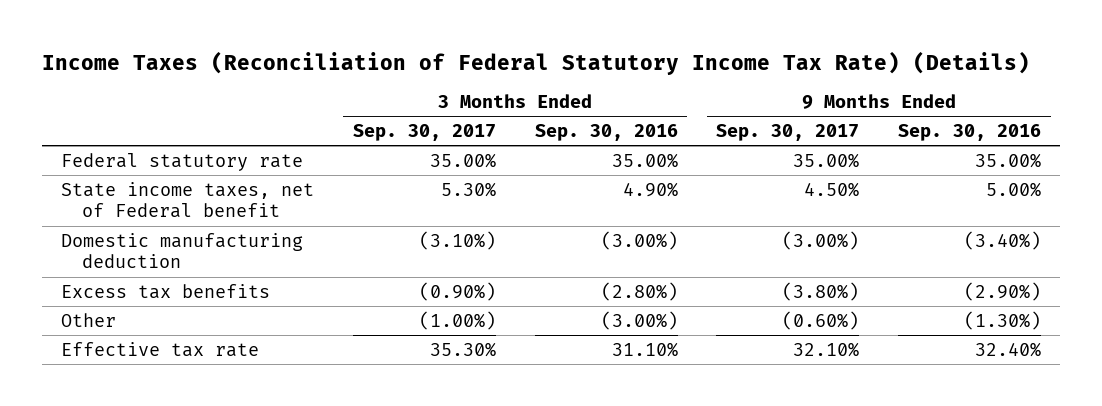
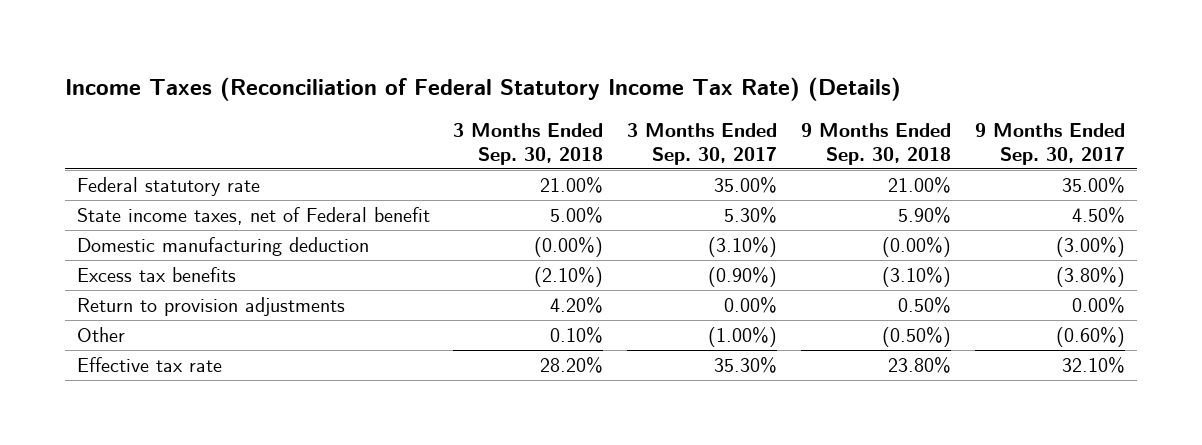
[534,124,678,142] Sep. 30, 2016 -> none
[898,124,1042,142] Sep. 30, 2016 -> none
none -> [453,122,604,166] 3 Months Ended Sep. 30, 2018
none -> [801,122,952,166] 9 Months Ended Sep. 30, 2018
none -> [76,296,345,316] Return to provision adjustments

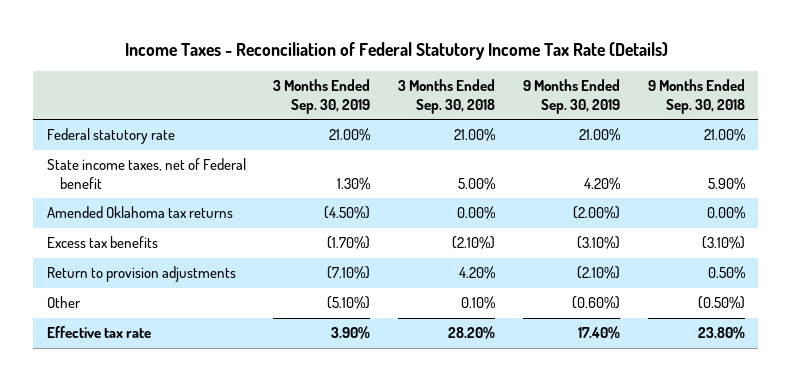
[64,77,901,102] Income Taxes (Reconciliation of Federal Statutory Income Tax Rate) (Details) -> [124,42,668,61] Income Taxes - Reconciliation of Federal Statutory Income Tax Rate (Details)
[627,122,778,166] 3 Months Ended Sep. 30, 2017 -> none
[974,122,1125,166] 9 Months Ended Sep. 30, 2017 -> none
none -> [273,79,371,114] 3 Months Ended Sep. 30, 2019
none -> [522,79,620,114] 9 Months Ended Sep. 30, 2019
[76,236,369,256] Domestic manufacturing deduction -> none
none -> [46,206,233,219] Amended Oklahoma tax returns

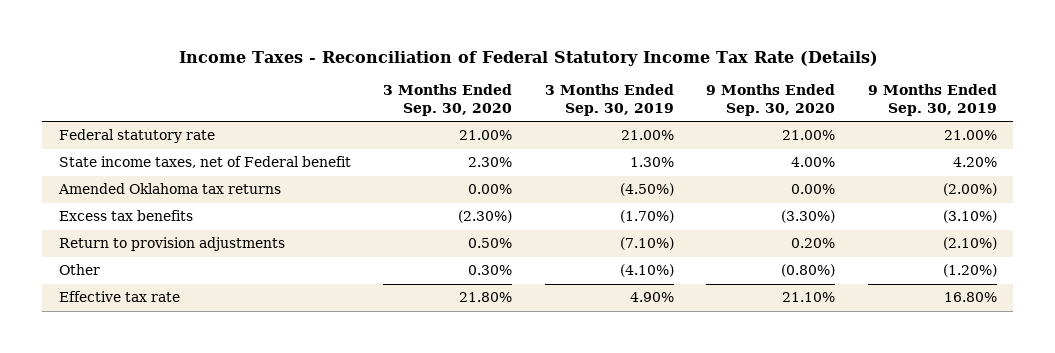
[398,79,496,114] 3 Months Ended Sep. 30, 2018 -> none
[647,79,745,114] 9 Months Ended Sep. 30, 2018 -> none
none -> [383,84,513,116] 3 Months Ended Sep. 30, 2020
none -> [706,84,836,116] 9 Months Ended Sep. 30, 2020
[327,296,371,310] (5.10%) -> [619,264,674,278] (4.10%)
[571,296,620,310] (0.60%) -> [942,264,997,278] (1.20%)
[331,326,371,340] 3.90% -> [629,292,674,303] 4.90%
[577,326,620,340] 17.40% -> [943,292,997,303] 16.80%

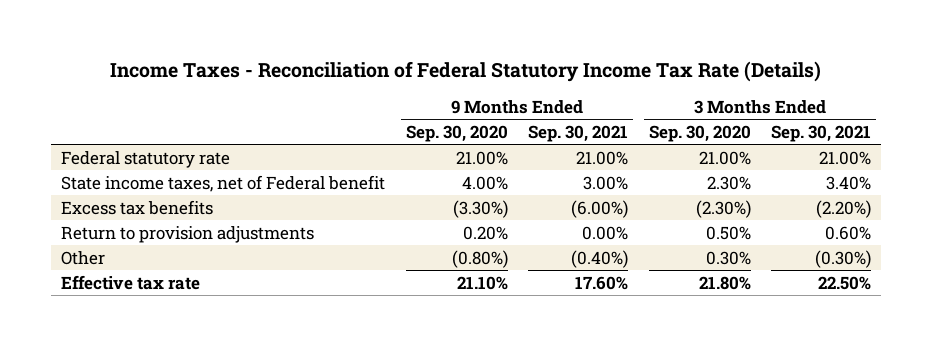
[544,84,674,116] 3 Months Ended Sep. 30, 2019 -> none
[867,84,997,116] 9 Months Ended Sep. 30, 2019 -> none
none -> [528,124,629,142] Sep. 30, 2021
none -> [771,124,872,142] Sep. 30, 2021
[57,183,281,195] Amended Oklahoma tax returns -> none

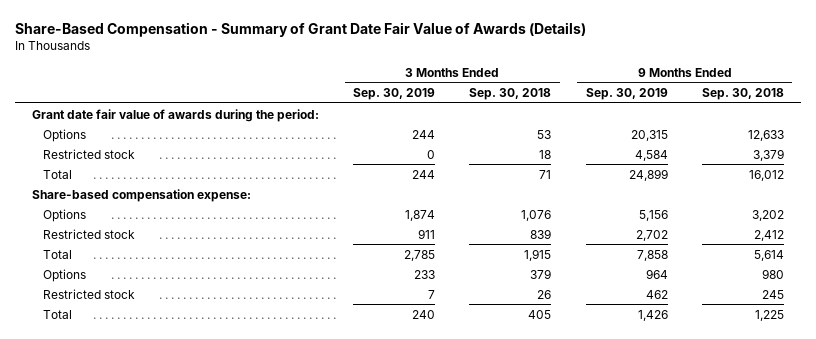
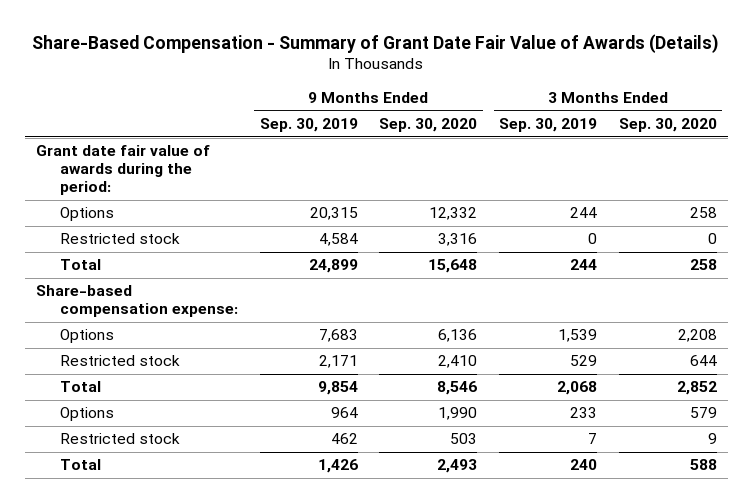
[469,88,552,101] Sep. 30, 2018 -> none
[701,88,784,101] Sep. 30, 2018 -> none
none -> [379,117,478,132] Sep. 30, 2020
none -> [618,117,717,132] Sep. 30, 2020
[405,209,436,221] 1,874 -> [558,329,598,343] 1,539
[638,209,668,221] 5,156 -> [318,329,358,343] 7,683
[418,228,436,239] 911 -> [570,355,598,367] 529
[635,229,668,241] 2,702 -> [318,355,358,369] 2,171
[404,249,436,261] 2,785 -> [557,381,598,396] 2,068
[636,249,668,261] 7,858 -> [317,381,358,396] 9,854

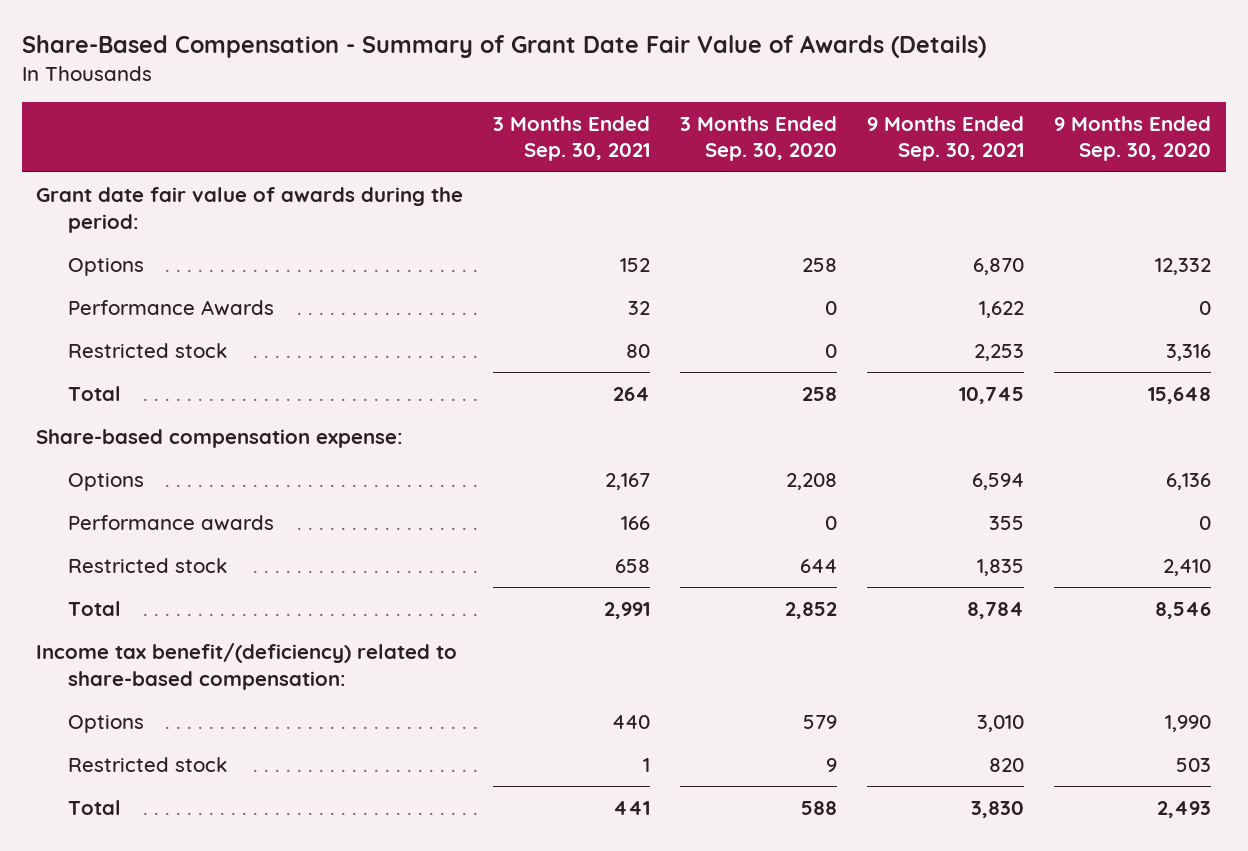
[259,117,358,132] Sep. 30, 2019 -> none
[499,117,598,132] Sep. 30, 2019 -> none
none -> [493,115,651,162] 3 Months Ended Sep. 30, 2021
none -> [867,115,1025,162] 9 Months Ended Sep. 30, 2021
none -> [68,299,275,316] Performance Awards
none -> [68,514,275,531] Performance awards
none -> [36,642,458,690] Income tax benefit/(deficiency) related to share-based compensation:

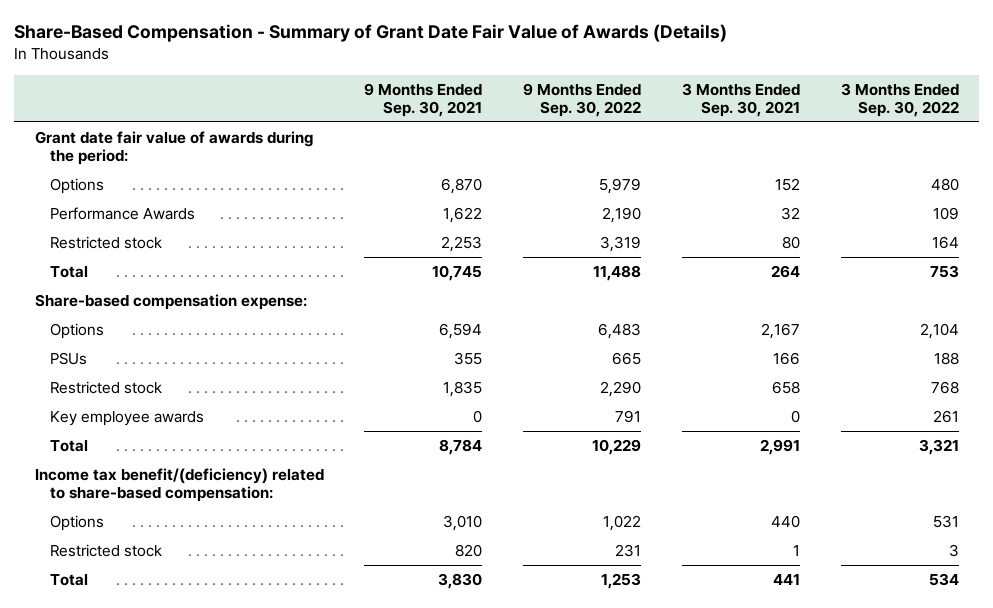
[680,115,838,162] 3 Months Ended Sep. 30, 2020 -> none
[1054,115,1212,162] 9 Months Ended Sep. 30, 2020 -> none
none -> [523,82,642,117] 9 Months Ended Sep. 30, 2022
none -> [840,82,959,117] 3 Months Ended Sep. 30, 2022
[68,514,275,531] Performance awards -> [49,351,87,365] PSUs
none -> [49,410,204,426] Key employee awards

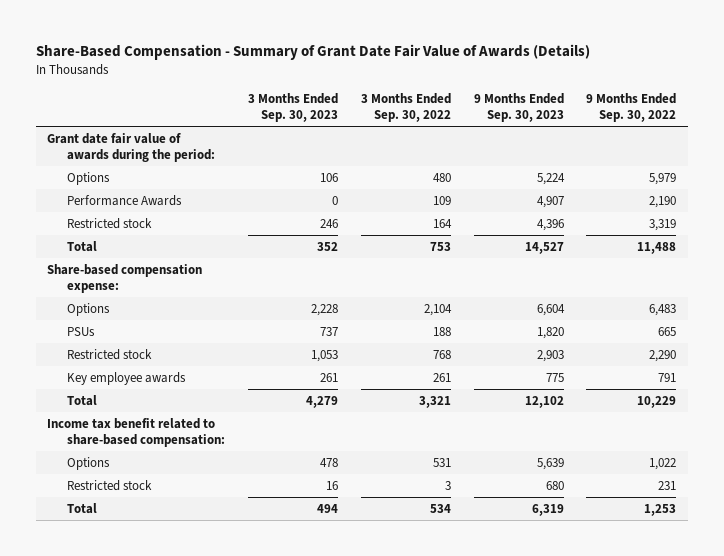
[364,82,483,117] 9 Months Ended Sep. 30, 2021 -> none
[681,82,800,117] 3 Months Ended Sep. 30, 2021 -> none
none -> [247,93,338,123] 3 Months Ended Sep. 30, 2023
none -> [473,93,564,123] 9 Months Ended Sep. 30, 2023
[34,467,324,502] Income tax benefit/(deficiency) related to share-based compensation: -> [47,417,225,447] Income tax benefit related to share-based compensation:

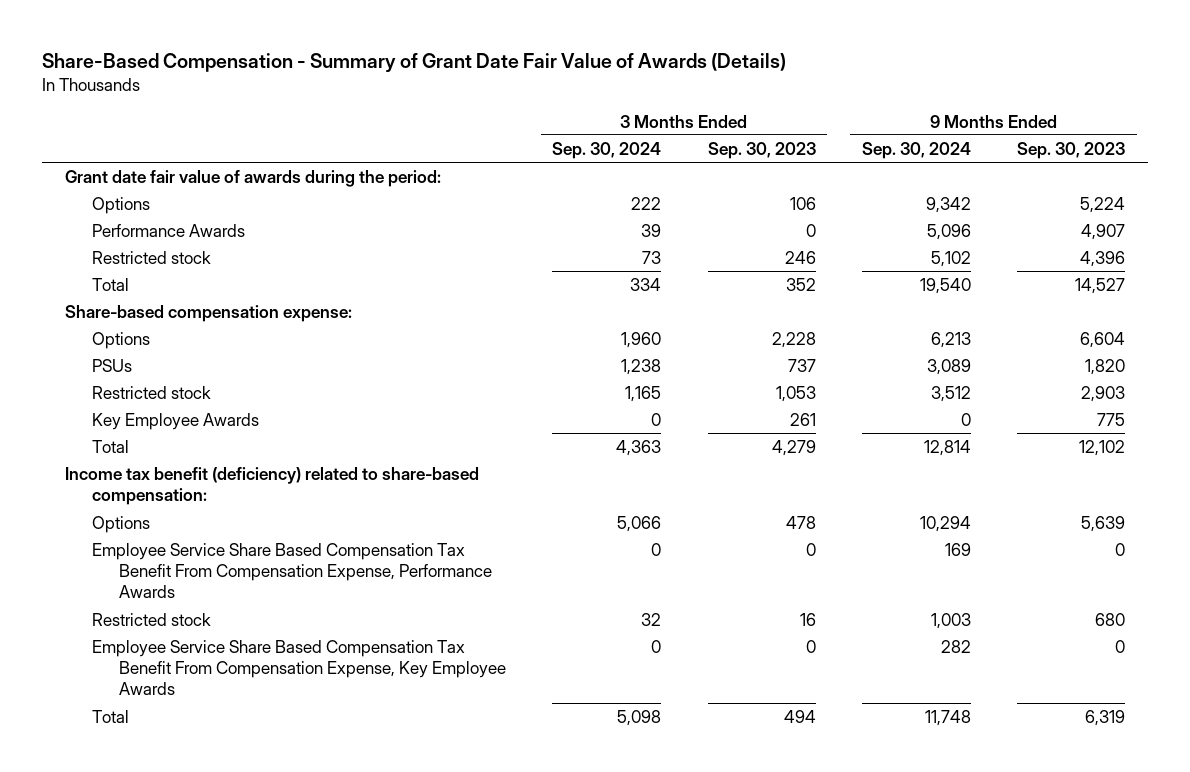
[360,93,451,123] 3 Months Ended Sep. 30, 2022 -> none
[586,93,677,123] 9 Months Ended Sep. 30, 2022 -> none
none -> [552,141,662,159] Sep. 30, 2024
none -> [861,141,971,159] Sep. 30, 2024
[66,371,186,385] Key employee awards -> [92,412,260,430] Key Employee Awards
[47,417,225,447] Income tax benefit related to share-based compensation: -> [65,466,480,506] Income tax benefit (deficiency) related to share-based compensation:
none -> [92,542,492,599] Employee Service Share Based Compensation Tax Benefit From Compensation Expense, Performance Awards
none -> [92,639,506,696] Employee Service Share Based Compensation Tax Benefit From Compensation Expense, Key Employee Awards

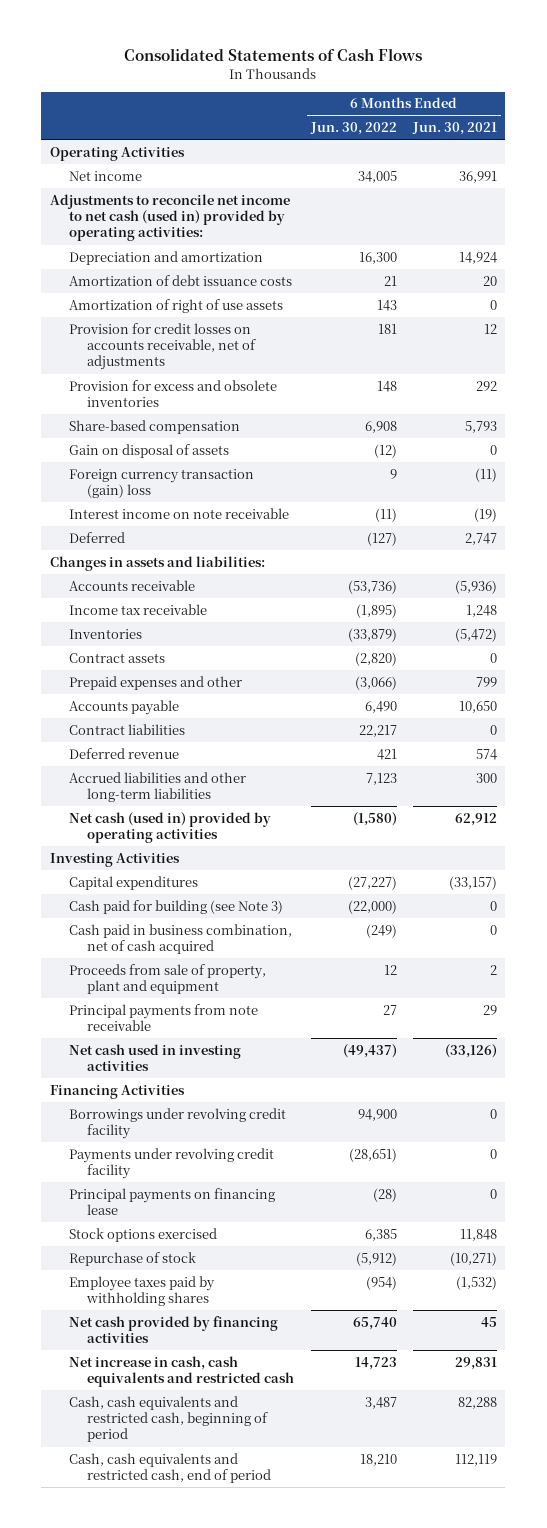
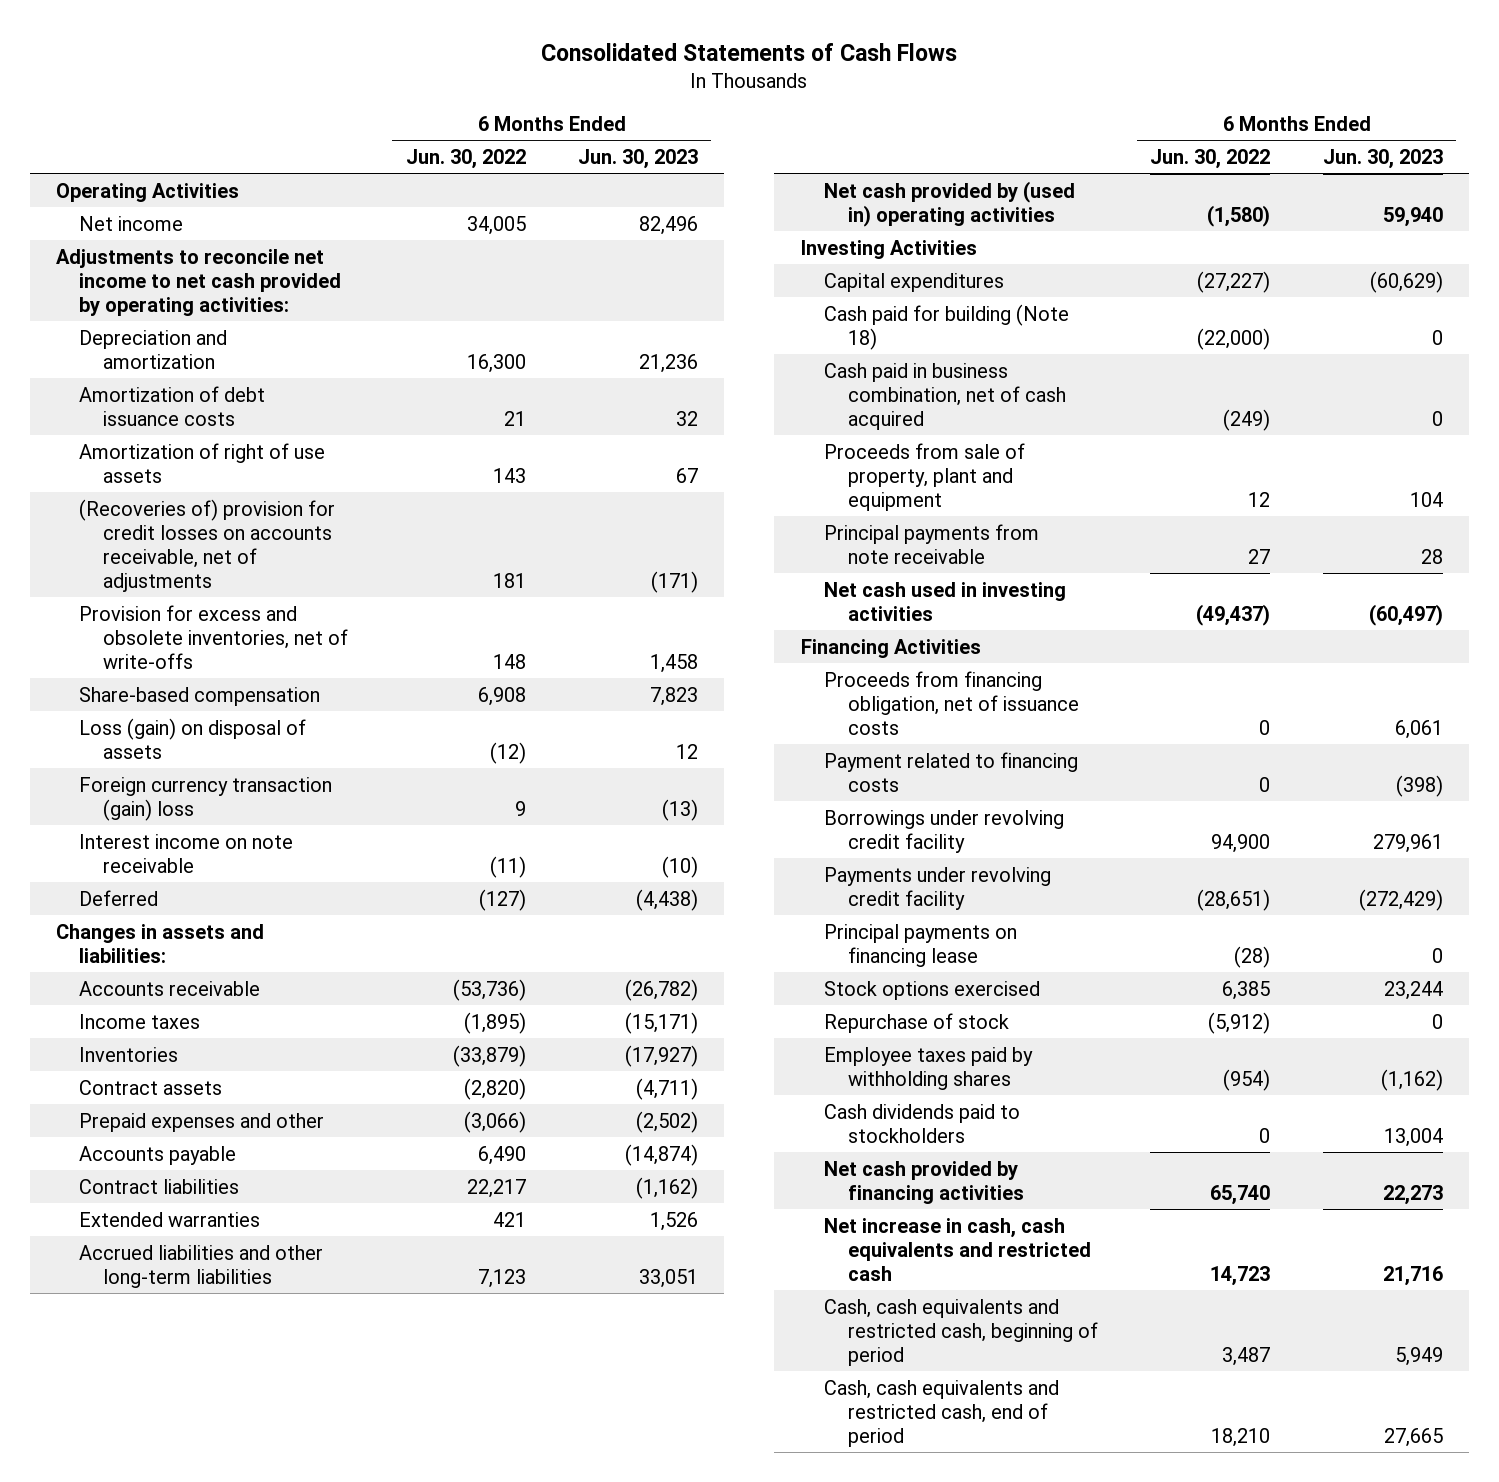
[412,122,498,136] Jun. 30, 2021 -> none
none -> [578,149,699,170] Jun. 30, 2023
[49,193,290,242] Adjustments to reconcile net income to net cash (used in) provided by operating activities: -> [55,248,342,316] Adjustments to reconcile net income to net cash provided by operating activities:
[68,322,257,371] Provision for credit losses on accounts receivable, net of adjustments -> [79,498,336,592] (Recoveries of) provision for credit losses on accounts receivable, net of adjustments
[68,379,277,407] Provision for excess and obsolete inventories -> [79,604,349,669] Provision for excess and obsolete inventories, net of write-offs
[68,443,229,458] Gain on disposal of assets -> [79,717,307,759] Loss (gain) on disposal of assets
[68,603,207,615] Income tax receivable -> [79,1013,201,1029] Income taxes
[68,747,179,759] Deferred revenue -> [79,1211,261,1227] Extended warranties
[68,811,271,843] Net cash (used in) provided by operating activities -> [824,180,1076,227] Net cash provided by (used in) operating activities
[68,899,283,914] Cash paid for building (see Note 3) -> [824,303,1070,350] Cash paid for building (Note 18)
none -> [824,670,1080,735] Proceeds from financing obligation, net of issuance costs
none -> [824,751,1079,792] Payment related to financing costs
none -> [824,1103,1021,1143] Cash dividends paid to stockholders

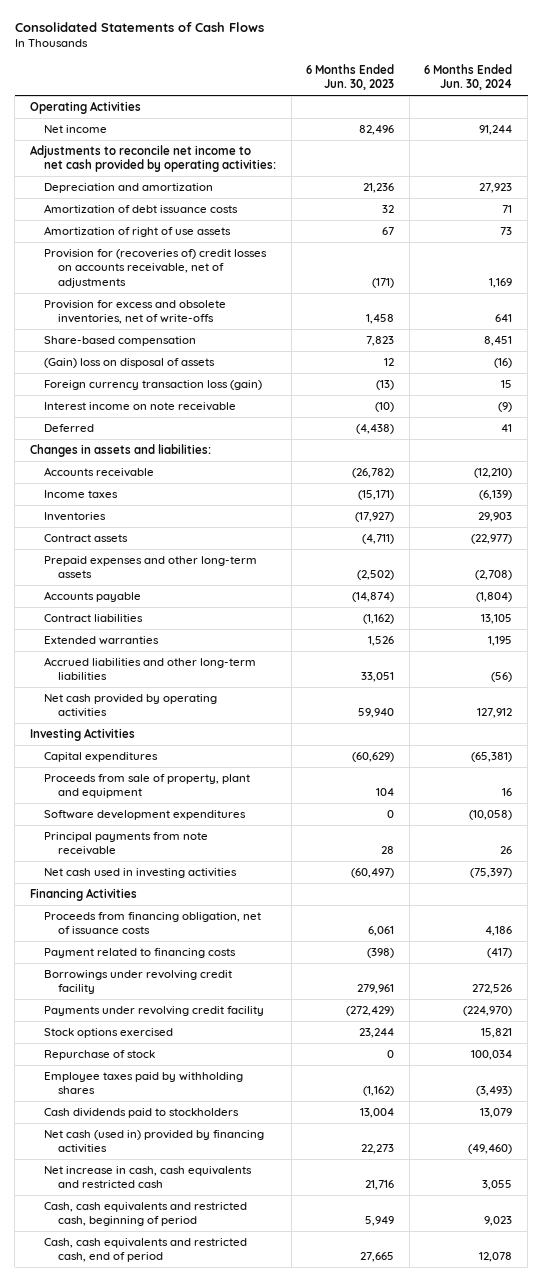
[405,149,526,170] Jun. 30, 2022 -> none
none -> [424,63,513,91] 6 Months Ended Jun. 30, 2024
[79,498,336,592] (Recoveries of) provision for credit losses on accounts receivable, net of adjustments -> [44,249,268,288] Provision for (recoveries of) credit losses on accounts receivable, net of adjustments
[79,717,307,759] Loss (gain) on disposal of assets -> [44,358,216,369] (Gain) loss on disposal of assets
[79,776,333,821] Foreign currency transaction (gain) loss -> [44,380,263,391] Foreign currency transaction loss (gain)
[79,1112,325,1132] Prepaid expenses and other -> [44,556,258,579] Prepaid expenses and other long-term assets
[824,180,1076,227] Net cash provided by (used in) operating activities -> [44,694,218,718] Net cash provided by operating activities
[824,303,1070,350] Cash paid for building (Note 18) -> none
[824,362,1067,430] Cash paid in business combination, net of cash acquired -> none
none -> [44,810,247,821] Software development expenditures
[824,923,1018,967] Principal payments on financing lease -> none
[824,1160,1025,1204] Net cash provided by financing activities -> [44,1130,265,1154] Net cash (used in) provided by financing activities

